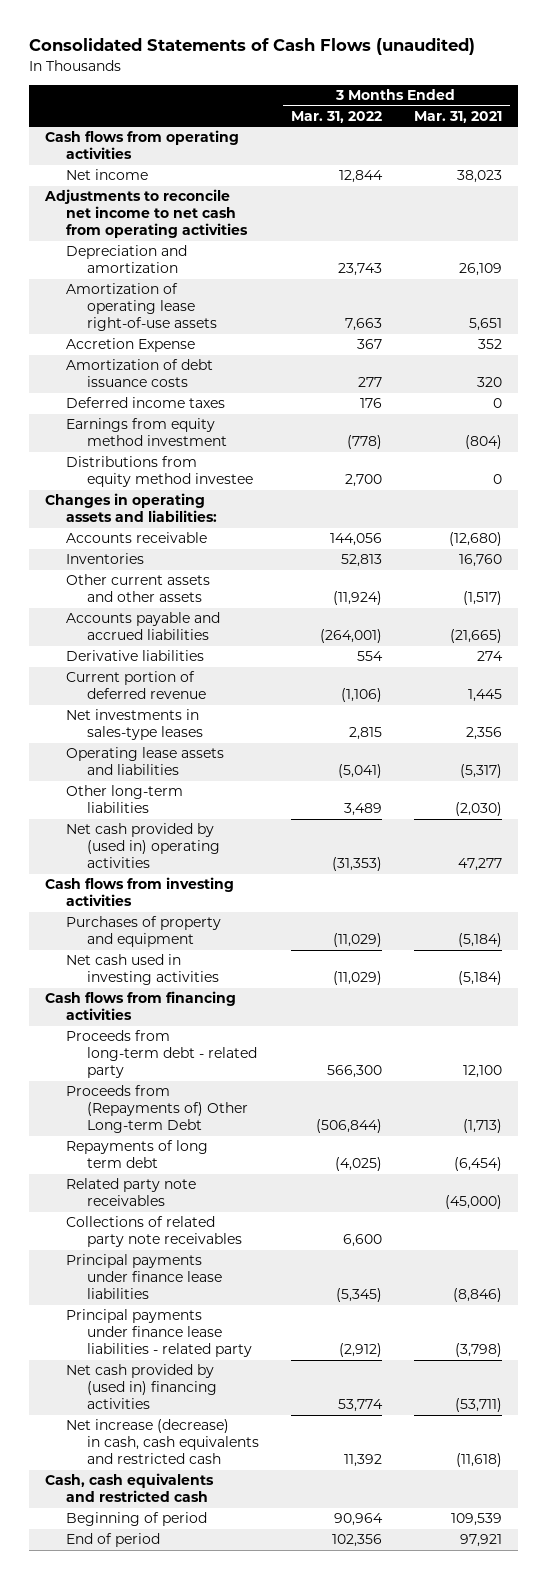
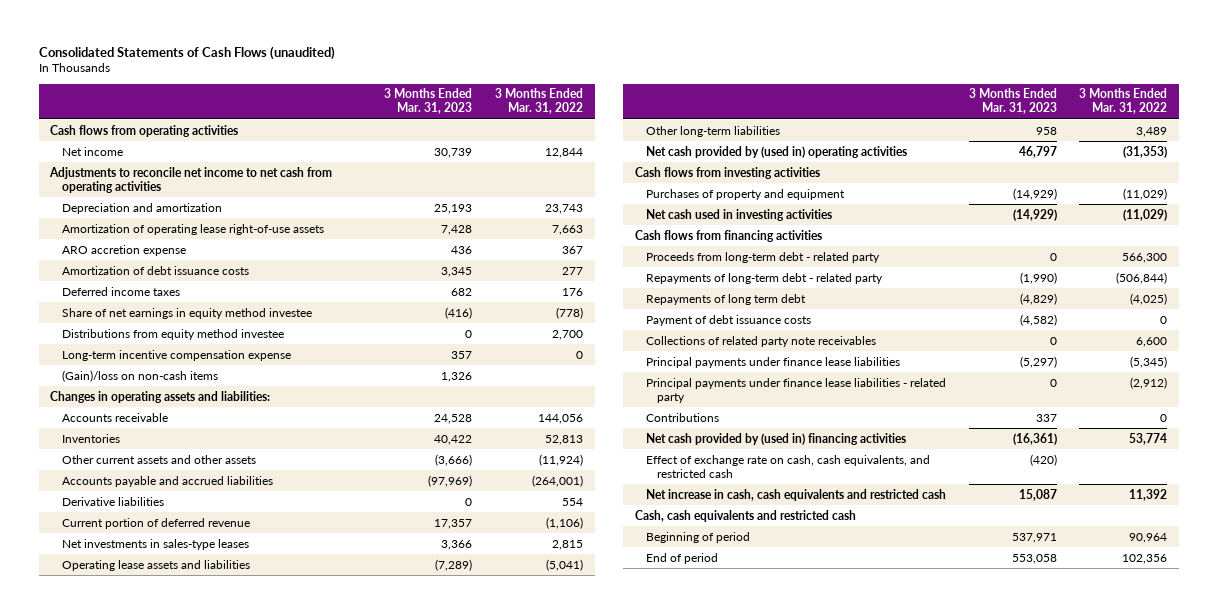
[413,110,502,123] Mar. 31, 2021 -> none
none -> [384,88,473,115] 3 Months Ended Mar. 31, 2023
[65,338,195,353] Accretion Expense -> [61,244,186,256] ARO accretion expense
[65,418,227,447] Earnings from equity method investment -> [61,307,312,319] Share of net earnings in equity method investee
none -> [61,349,291,361] Long-term incentive compensation expense
none -> [61,369,218,382] (Gain)/loss on non-cash items
[65,1085,248,1134] Proceeds from (Repayments of) Other Long-term Debt -> [645,272,883,284] Repayments of long-term debt - related party
[65,1178,196,1207] Related party note receivables -> none
none -> [645,314,811,326] Payment of debt issuance costs
none -> [645,412,719,422] Contributions
none -> [645,454,930,478] Effect of exchange rate on cash, cash equivalents, and restricted cash
[65,1419,259,1465] Net increase (decrease) in cash, cash equivalents and restricted cash -> [645,488,946,501] Net increase in cash, cash equivalents and restricted cash

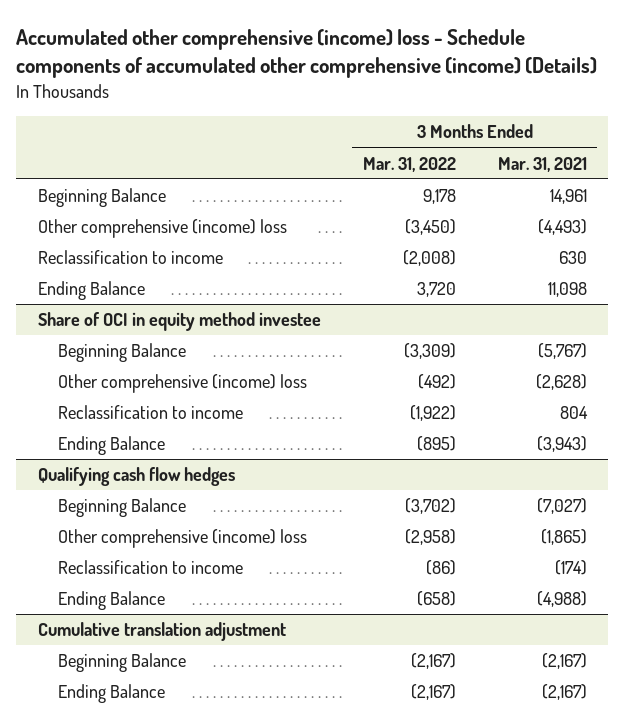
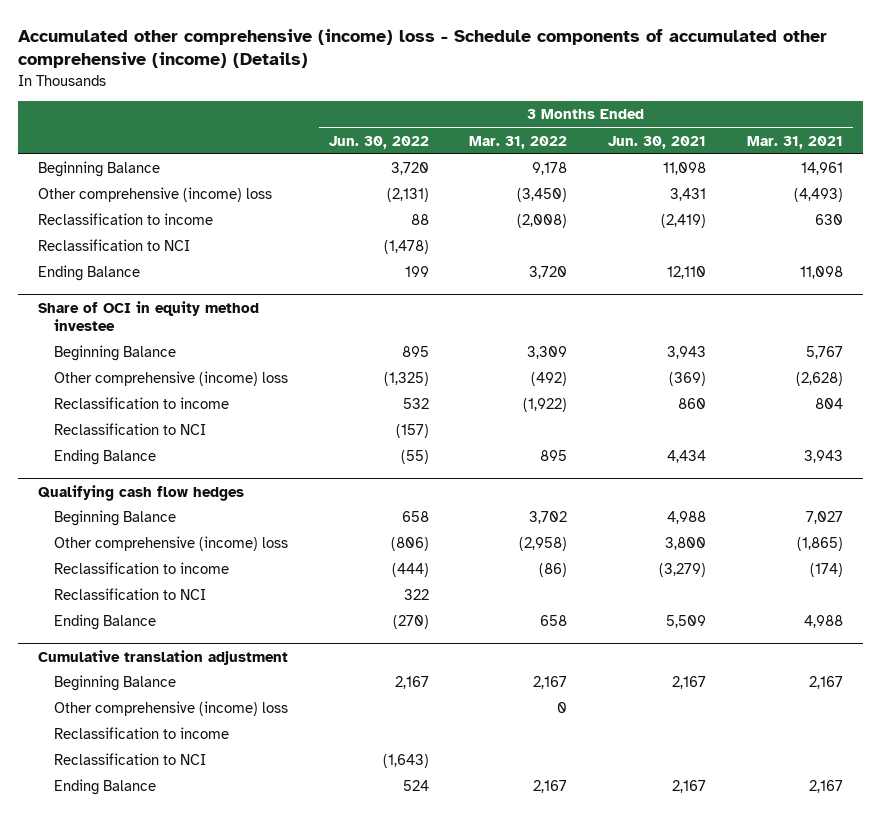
none -> [328,135,429,149] Jun. 30, 2022
none -> [607,135,706,149] Jun. 30, 2021
none -> [38,239,191,252] Reclassification to NCI
[403,343,456,360] (3,309) -> [527,346,568,360] 3,309
[537,343,587,360] (5,767) -> [805,346,843,360] 5,767
none -> [54,423,207,436] Reclassification to NCI
[416,436,456,452] (895) -> [540,450,568,462] 895
[536,436,587,453] (3,943) -> [803,450,843,464] 3,943
[404,498,456,515] (3,702) -> [529,511,568,525] 3,702
[536,498,587,515] (7,027) -> [805,511,843,525] 7,027
none -> [54,588,207,601] Reclassification to NCI
[416,591,456,607] (658) -> [540,615,568,627] 658
[536,591,587,608] (4,988) -> [803,615,843,629] 4,988
[410,653,456,670] (2,167) -> [533,676,568,690] 2,167
[541,653,587,670] (2,167) -> [808,676,843,690] 2,167
none -> [54,701,289,717] Other comprehensive (income) loss
none -> [54,727,230,740] Reclassification to income
none -> [54,753,207,766] Reclassification to NCI
[410,684,456,701] (2,167) -> [533,780,568,794] 2,167
[541,684,587,701] (2,167) -> [808,780,843,794] 2,167

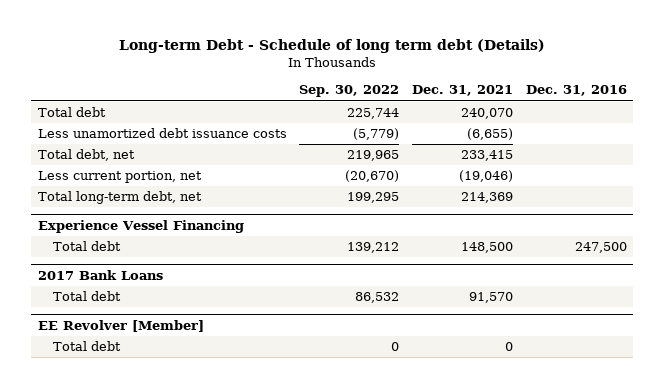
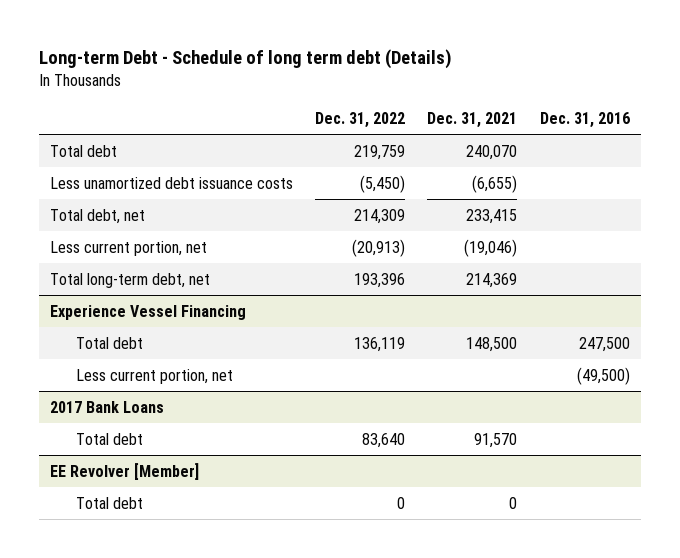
[299,85,400,98] Sep. 30, 2022 -> none
none -> [315,111,406,128] Dec. 31, 2022
none -> [75,368,233,384] Less current portion, net

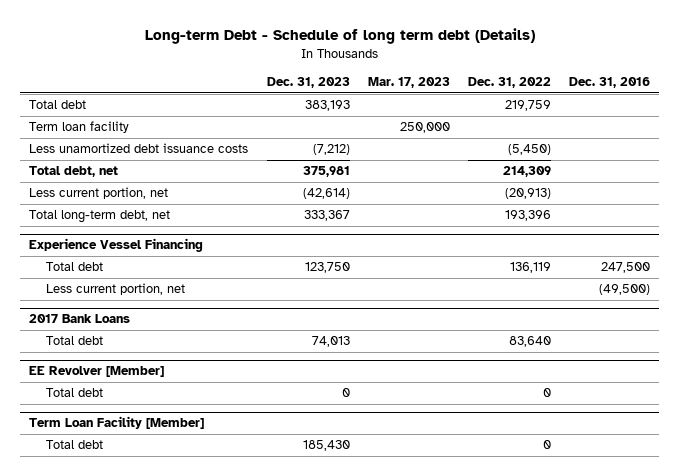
[427,111,518,128] Dec. 31, 2021 -> none
none -> [266,77,350,89] Dec. 31, 2023
none -> [367,77,450,89] Mar. 17, 2023
none -> [29,121,130,134] Term loan facility
none -> [29,416,205,430] Term Loan Facility [Member]
none -> [45,440,103,450] Total debt

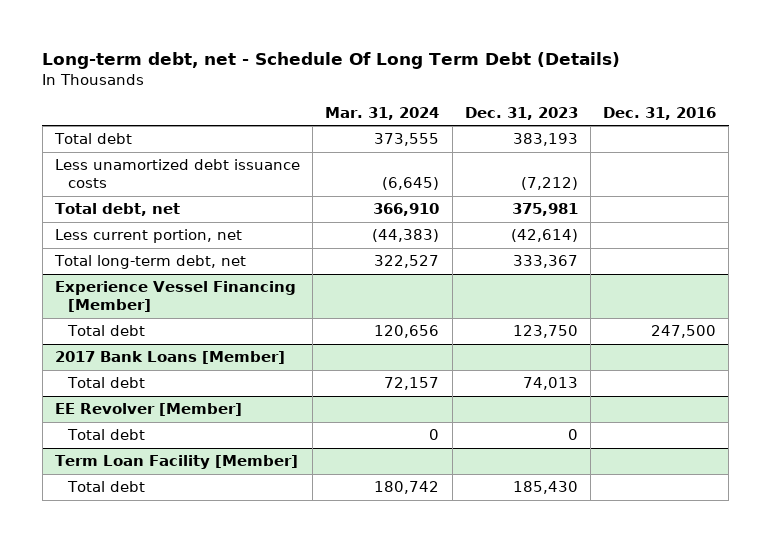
[144,28,535,45] Long-term Debt - Schedule of long term debt (Details) -> [42,52,621,70] Long-term debt, net - Schedule Of Long Term Debt (Details)
[367,77,450,89] Mar. 17, 2023 -> none
[467,77,551,89] Dec. 31, 2022 -> none
none -> [325,106,440,120] Mar. 31, 2024
[29,121,130,134] Term loan facility -> none
[29,238,204,253] Experience Vessel Financing -> [55,281,297,312] Experience Vessel Financing [Member]
[45,283,185,296] Less current portion, net -> none
[29,314,131,324] 2017 Bank Loans -> [55,351,286,365] 2017 Bank Loans [Member]

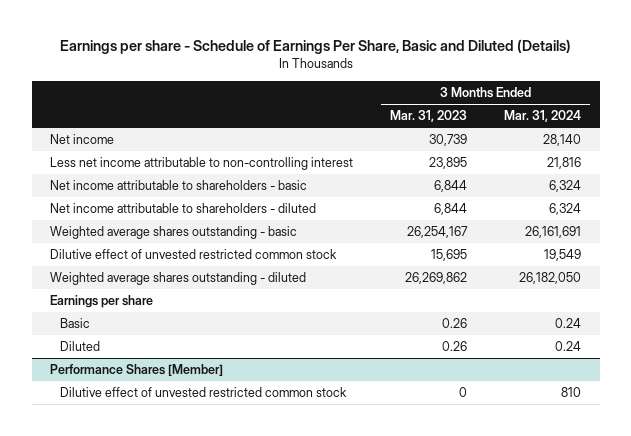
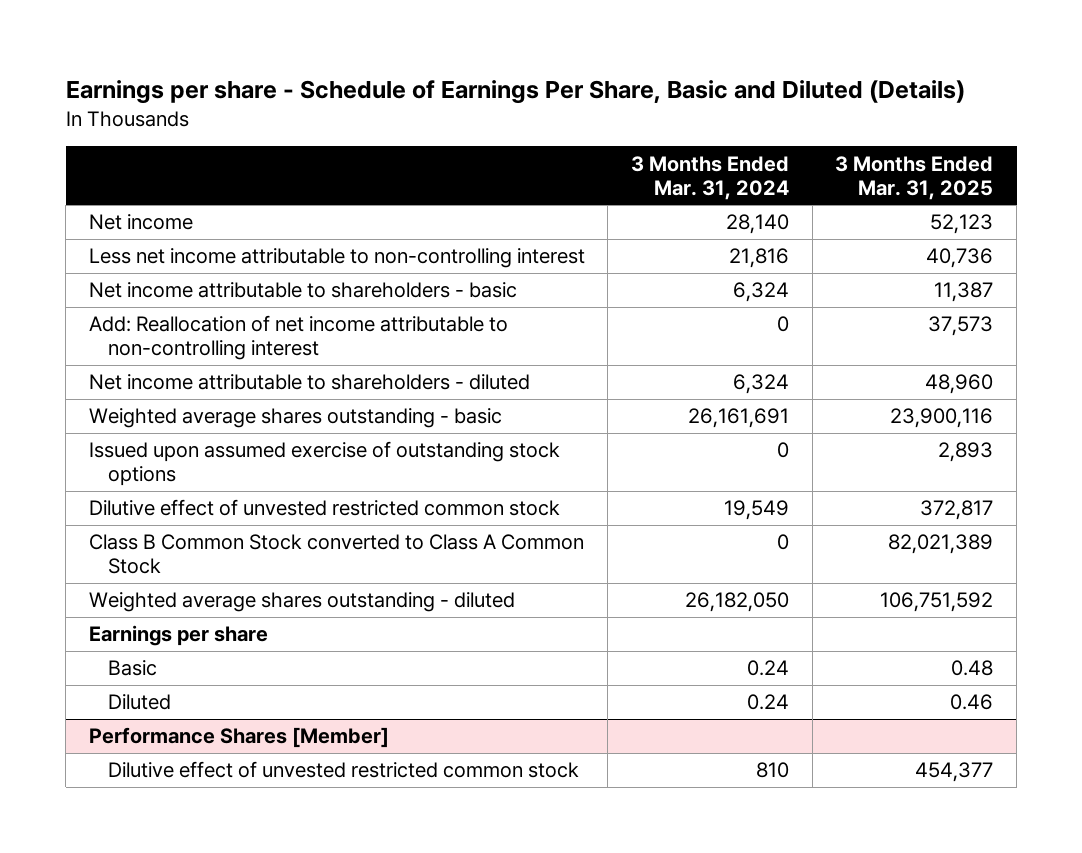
[390,110,468,123] Mar. 31, 2023 -> none
none -> [835,155,994,200] 3 Months Ended Mar. 31, 2025
none -> [88,315,508,361] Add: Reallocation of net income attributable to non-controlling interest
none -> [88,441,560,487] Issued upon assumed exercise of outstanding stock options
none -> [88,534,584,575] Class B Common Stock converted to Class A Common Stock

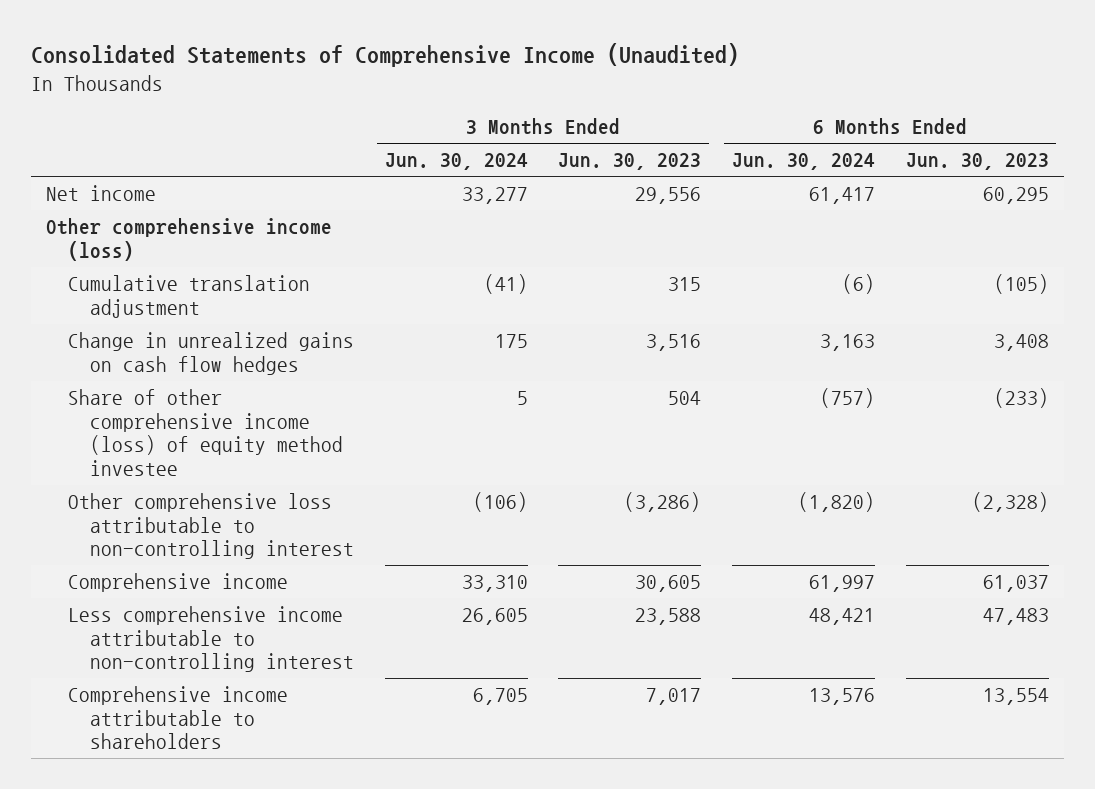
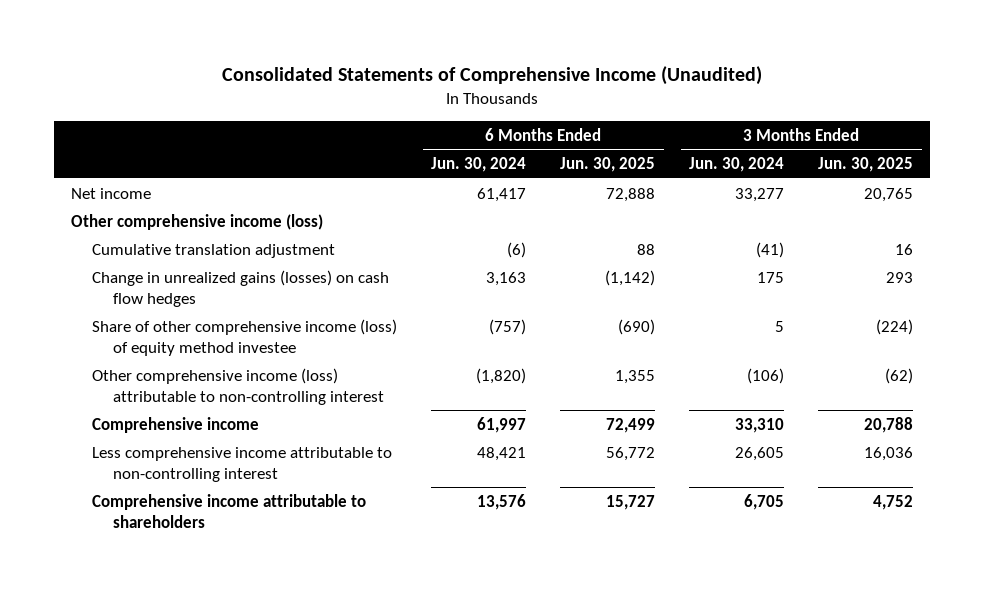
[558,153,702,171] Jun. 30, 2023 -> none
[905,153,1049,171] Jun. 30, 2023 -> none
none -> [560,156,656,172] Jun. 30, 2025
none -> [818,156,914,172] Jun. 30, 2025
[68,332,355,375] Change in unrealized gains on cash flow hedges -> [92,269,390,307] Change in unrealized gains (losses) on cash flow hedges
[68,493,355,560] Other comprehensive loss attributable to non-controlling interest -> [92,367,385,405] Other comprehensive income (loss) attributable to non-controlling interest

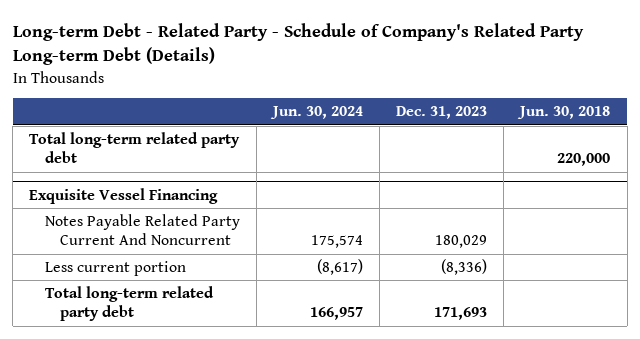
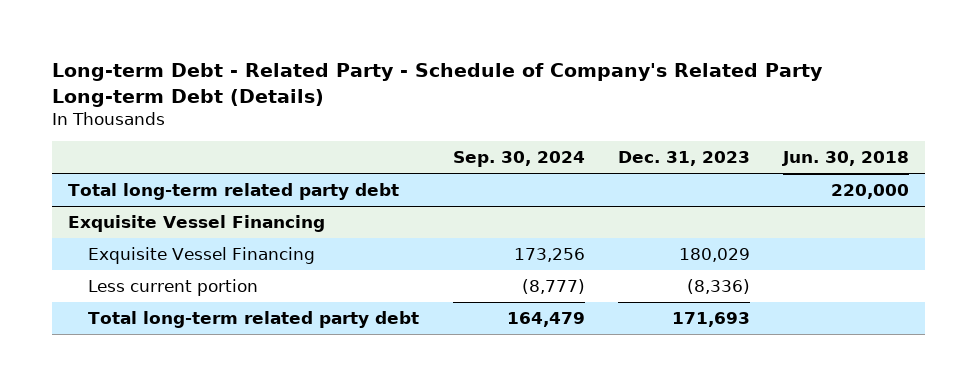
[269,106,363,120] Jun. 30, 2024 -> none
none -> [452,151,585,168] Sep. 30, 2024
[44,213,240,246] Notes Payable Related Party Current And Noncurrent -> [88,247,316,265] Exquisite Vessel Financing

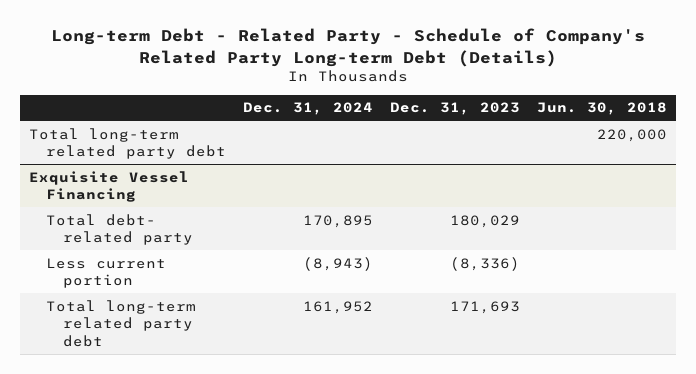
[452,151,585,168] Sep. 30, 2024 -> none
none -> [242,102,373,116] Dec. 31, 2024
[88,247,316,265] Exquisite Vessel Financing -> [45,213,193,246] Total debt- related party

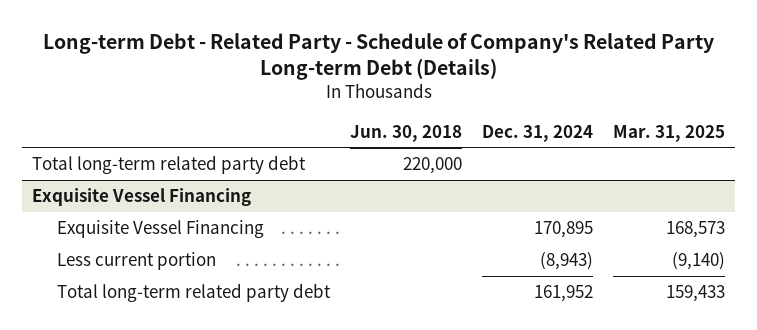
[389,102,520,116] Dec. 31, 2023 -> none
none -> [612,124,725,142] Mar. 31, 2025
[45,213,193,246] Total debt- related party -> [56,220,264,239] Exquisite Vessel Financing

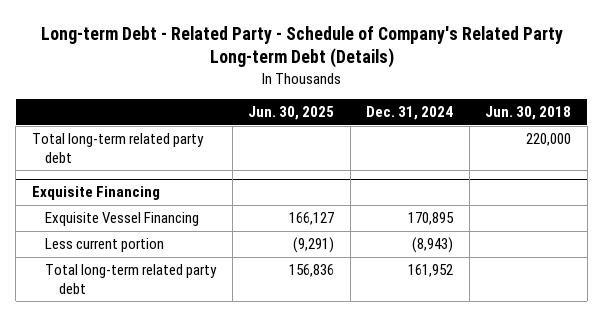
[612,124,725,142] Mar. 31, 2025 -> none
none -> [248,106,335,121] Jun. 30, 2025
[32,188,252,207] Exquisite Vessel Financing -> [31,186,160,201] Exquisite Financing

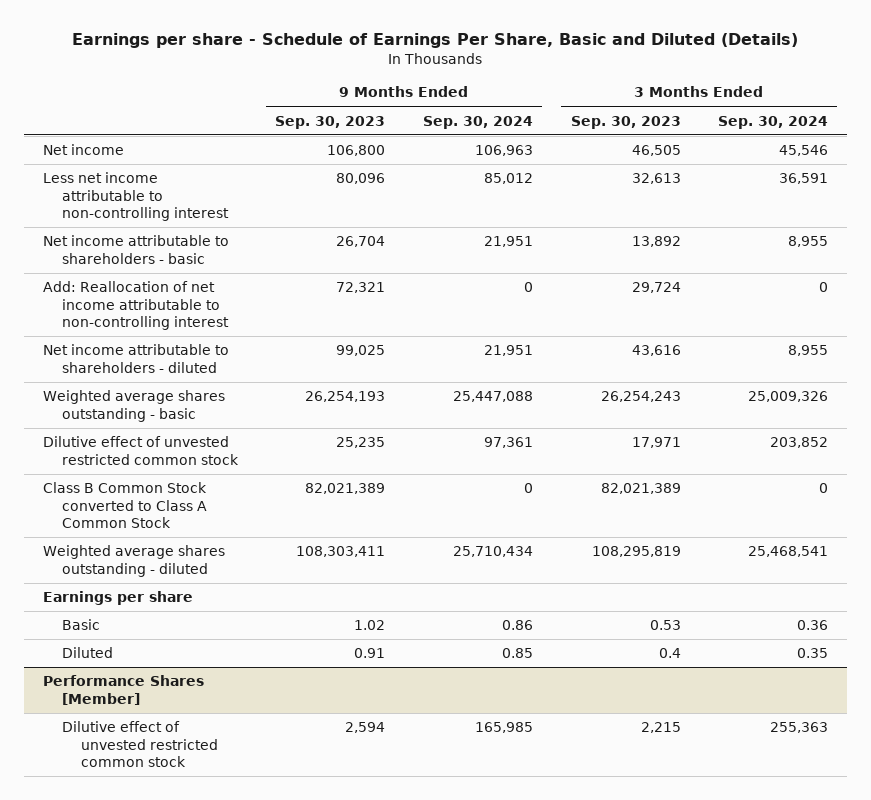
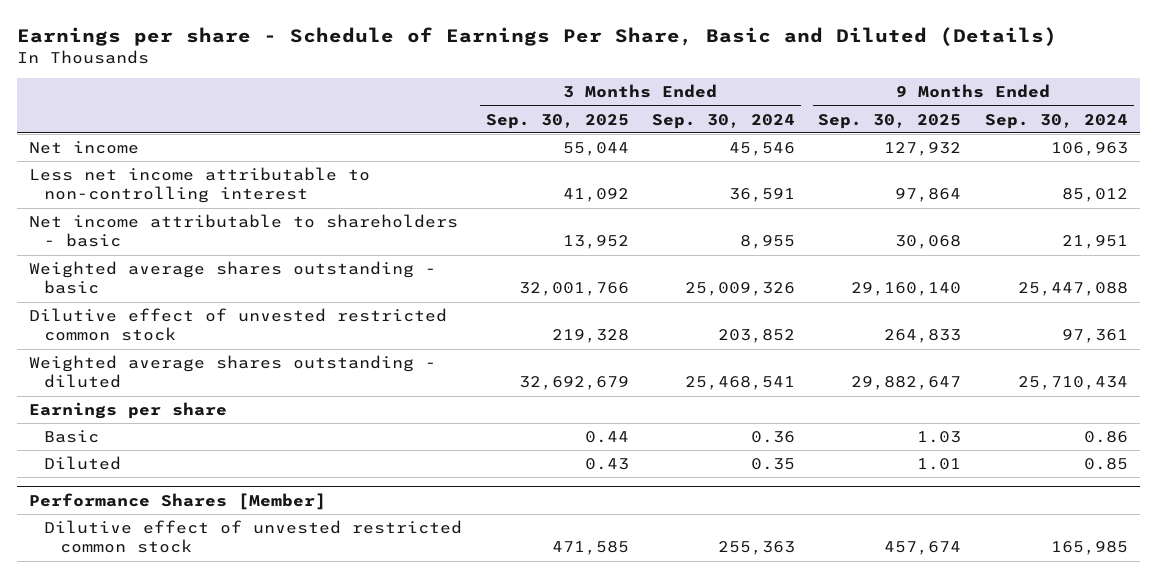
[275,115,386,129] Sep. 30, 2023 -> none
[570,115,681,129] Sep. 30, 2023 -> none
none -> [485,113,629,129] Sep. 30, 2025
none -> [818,113,962,129] Sep. 30, 2025
[42,281,229,331] Add: Reallocation of net income attributable to non-controlling interest -> none
[42,344,229,373] Net income attributable to shareholders - diluted -> none
[42,482,207,529] Class B Common Stock converted to Class A Common Stock -> none

